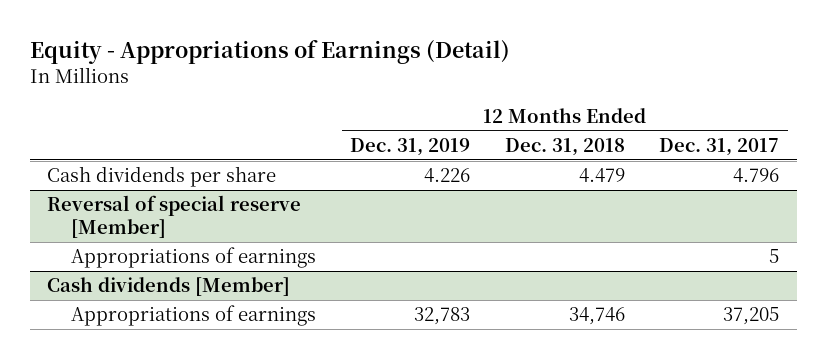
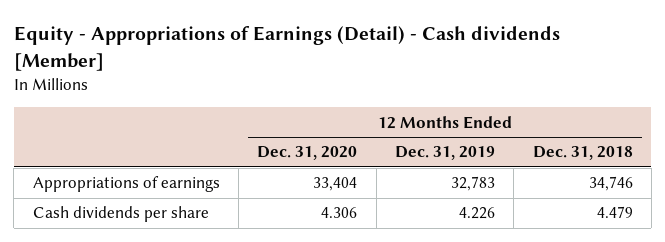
[29,40,510,65] Equity - Appropriations of Earnings (Detail) -> [13,26,560,72] Equity - Appropriations of Earnings (Detail) - Cash dividends [Member]
[659,137,780,156] Dec. 31, 2017 -> none
none -> [257,146,358,161] Dec. 31, 2020
[46,195,301,239] Reversal of special reserve [Member] -> none
[70,247,316,269] Appropriations of earnings -> none
[46,277,290,297] Cash dividends [Member] -> none
[46,166,276,188] Cash dividends per share -> [32,206,209,223] Cash dividends per share

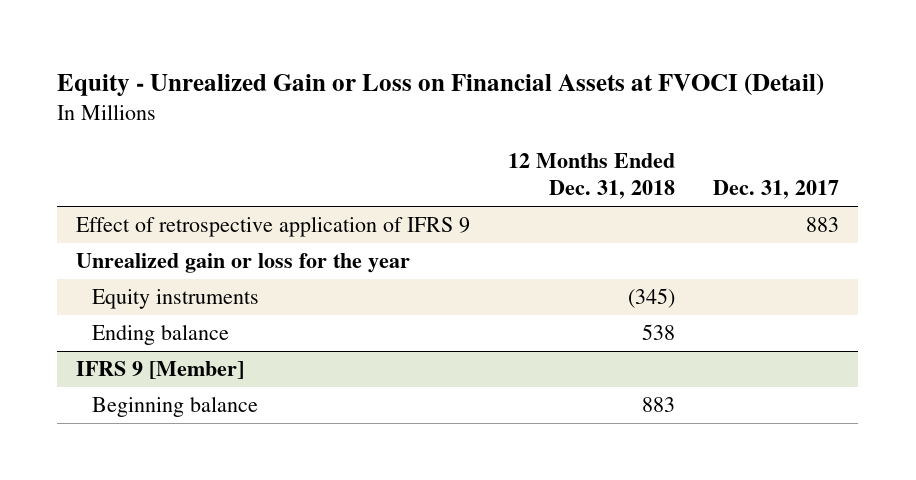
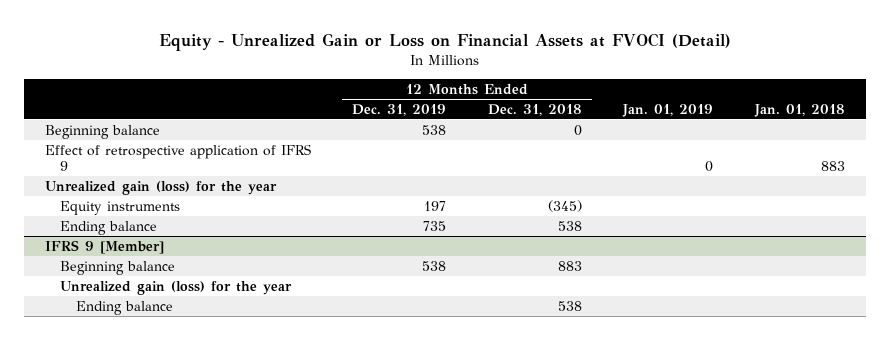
[713,180,840,200] Dec. 31, 2017 -> none
none -> [352,103,447,116] Dec. 31, 2019
none -> [622,103,714,117] Jan. 01, 2019
none -> [753,103,845,117] Jan. 01, 2018
none -> [44,124,160,139] Beginning balance
[76,253,411,274] Unrealized gain or loss for the year -> [44,180,277,195] Unrealized gain (loss) for the year
none -> [60,280,293,295] Unrealized gain (loss) for the year
none -> [75,300,173,315] Ending balance

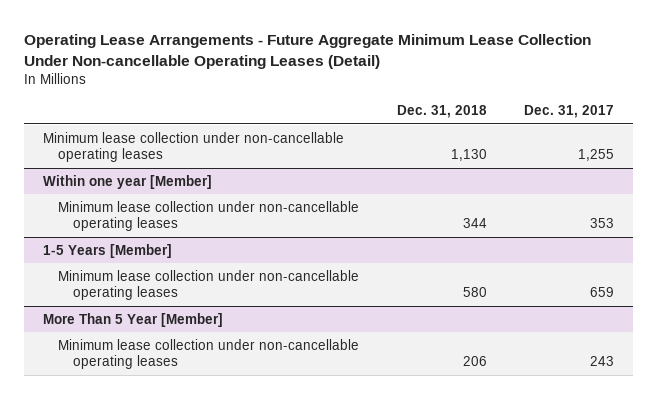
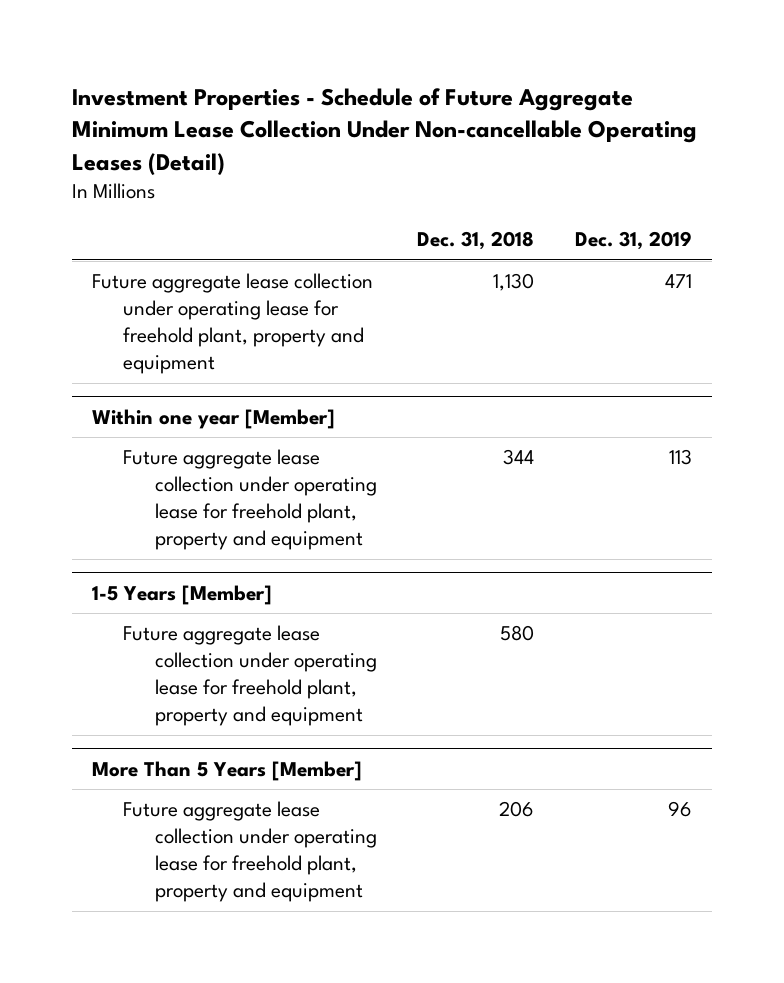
[23,33,591,69] Operating Lease Arrangements - Future Aggregate Minimum Lease Collection Under Non-cancellable Operating Leases (Detail) -> [72,87,698,175] Investment Properties - Schedule of Future Aggregate Minimum Lease Collection Under Non-cancellable Operating Leases (Detail)
[524,105,615,119] Dec. 31, 2017 -> none
none -> [574,231,692,251] Dec. 31, 2019
[42,131,344,163] Minimum lease collection under non-cancellable operating leases -> [92,273,374,375] Future aggregate lease collection under operating lease for freehold plant, property and equipment
[57,200,359,232] Minimum lease collection under non-cancellable operating leases -> [123,449,377,551] Future aggregate lease collection under operating lease for freehold plant, property and equipment
[57,269,359,301] Minimum lease collection under non-cancellable operating leases -> none
[57,338,359,370] Minimum lease collection under non-cancellable operating leases -> none
none -> [123,625,377,727] Future aggregate lease collection under operating lease for freehold plant, property and equipment
[42,312,223,327] More Than 5 Year [Member] -> [92,760,363,781] More Than 5 Years [Member]
none -> [123,801,377,903] Future aggregate lease collection under operating lease for freehold plant, property and equipment

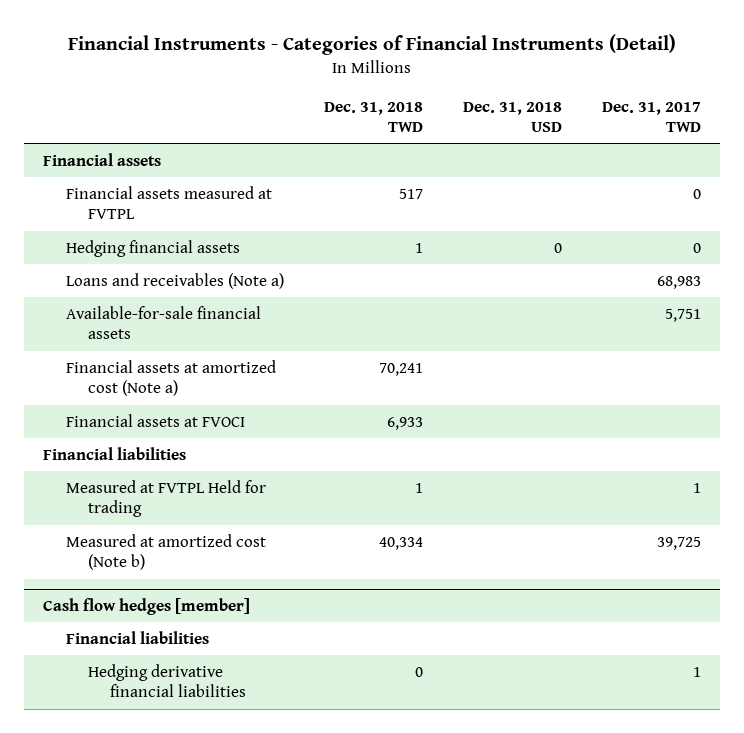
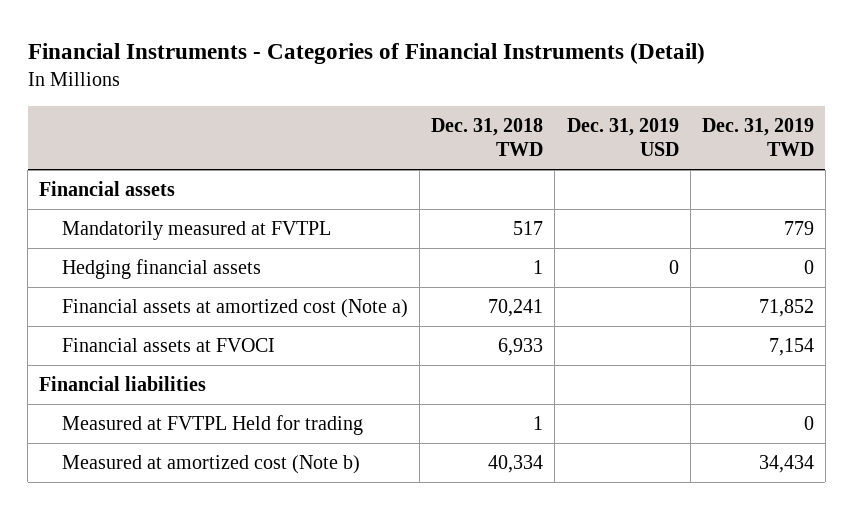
[462,101,562,133] Dec. 31, 2018 USD -> none
[601,101,701,133] Dec. 31, 2017 TWD -> none
none -> [566,118,679,157] Dec. 31, 2019 USD
none -> [701,118,814,157] Dec. 31, 2019 TWD
[65,185,272,220] Financial assets measured at FVTPL -> [62,221,332,241] Mandatorily measured at FVTPL
[65,272,284,289] Loans and receivables (Note a) -> none
[65,305,261,340] Available-for-sale financial assets -> none
[43,598,251,616] Cash flow hedges [member] -> none
[65,630,209,644] Financial liabilities -> none
[87,663,247,698] Hedging derivative financial liabilities -> none

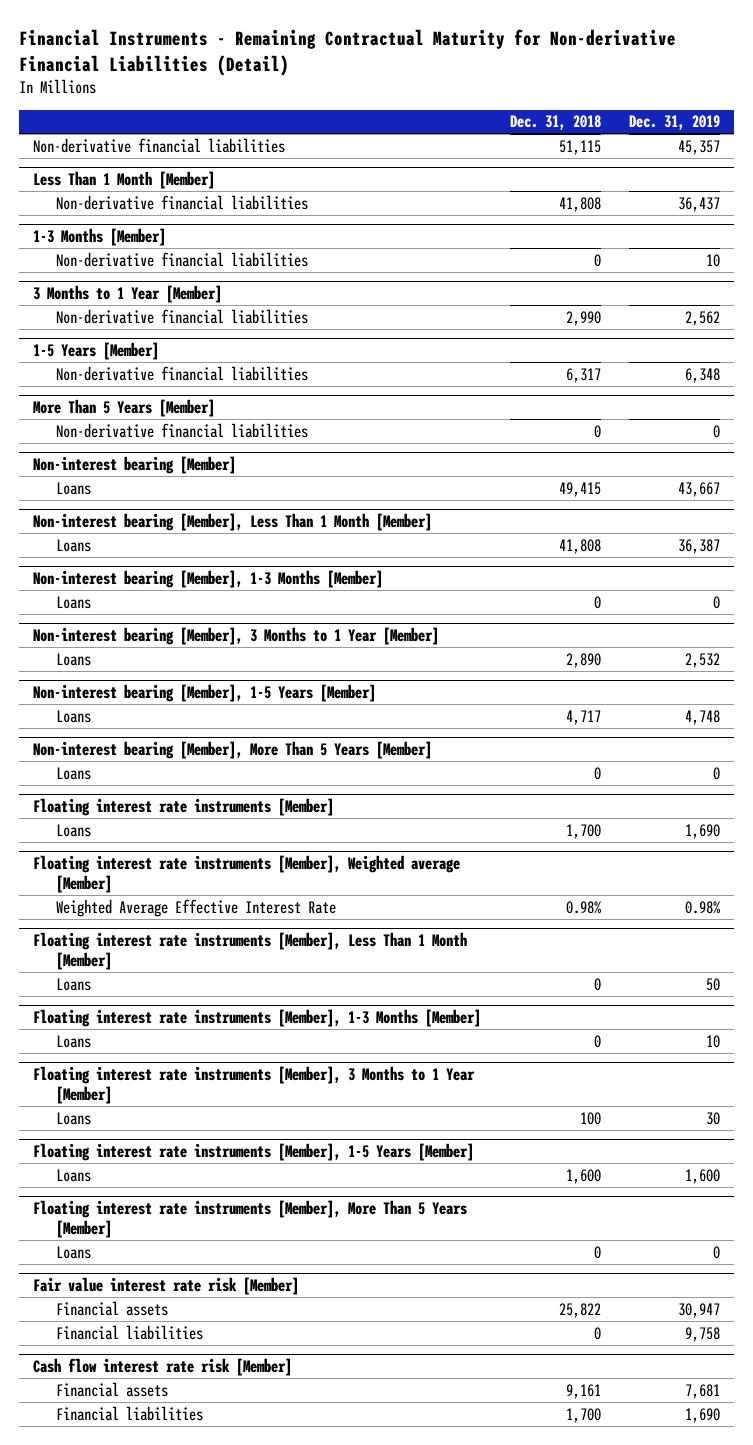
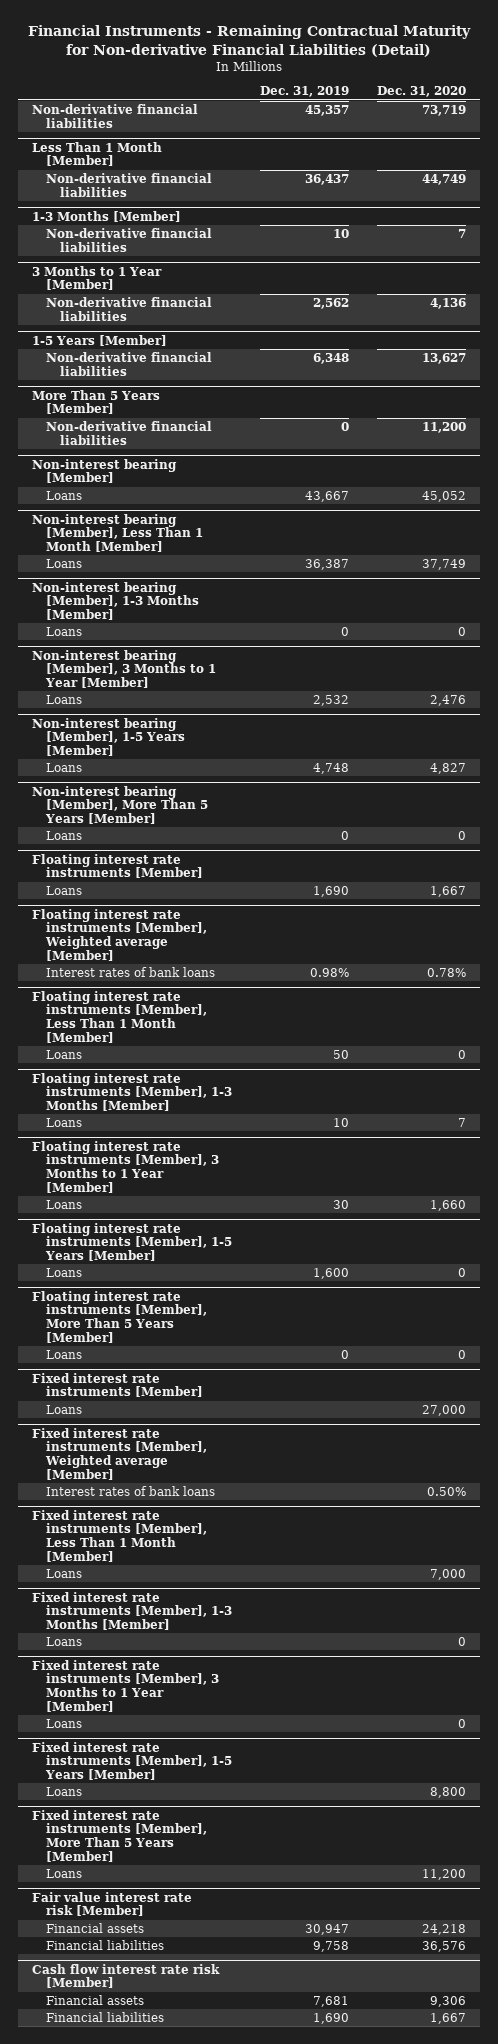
[509,115,601,131] Dec. 31, 2018 -> none
none -> [376,86,466,98] Dec. 31, 2020
[55,898,336,917] Weighted Average Effective Interest Rate -> [45,966,215,977] Interest rates of bank loans
none -> [31,1372,203,1398] Fixed interest rate instruments [Member]
none -> [45,1404,82,1414] Loans
none -> [31,1427,207,1480] Fixed interest rate instruments [Member], Weighted average [Member]
none -> [45,1485,215,1496] Interest rates of bank loans
none -> [31,1509,207,1562] Fixed interest rate instruments [Member], Less Than 1 Month [Member]
none -> [45,1568,82,1578] Loans
none -> [31,1591,232,1631] Fixed interest rate instruments [Member], 1-3 Months [Member]
none -> [45,1636,82,1646] Loans
none -> [31,1659,219,1712] Fixed interest rate instruments [Member], 3 Months to 1 Year [Member]
none -> [45,1718,82,1728] Loans
none -> [31,1741,232,1781] Fixed interest rate instruments [Member], 1-5 Years [Member]
none -> [45,1786,82,1796] Loans
none -> [31,1809,207,1862] Fixed interest rate instruments [Member], More Than 5 Years [Member]
none -> [45,1868,82,1878] Loans

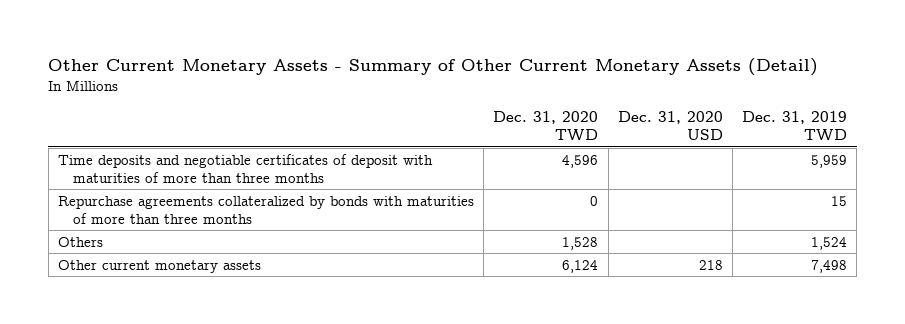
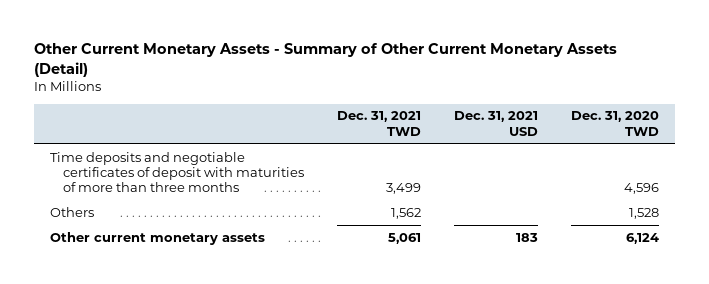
[617,111,723,141] Dec. 31, 2020 USD -> none
[742,111,848,142] Dec. 31, 2019 TWD -> none
none -> [337,111,422,136] Dec. 31, 2021 TWD
none -> [453,111,538,136] Dec. 31, 2021 USD
[58,195,475,224] Repurchase agreements collateralized by bonds with maturities of more than three months -> none

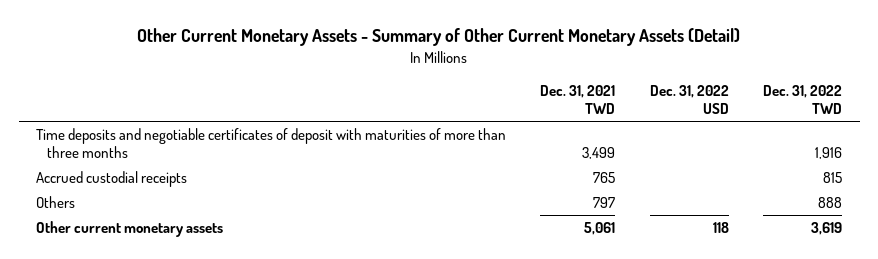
[453,111,538,136] Dec. 31, 2021 USD -> none
[570,111,659,136] Dec. 31, 2020 TWD -> none
none -> [649,85,729,115] Dec. 31, 2022 USD
none -> [763,85,843,115] Dec. 31, 2022 TWD
none -> [35,170,187,187] Accrued custodial receipts
[391,207,422,219] 1,562 -> [593,196,616,208] 797

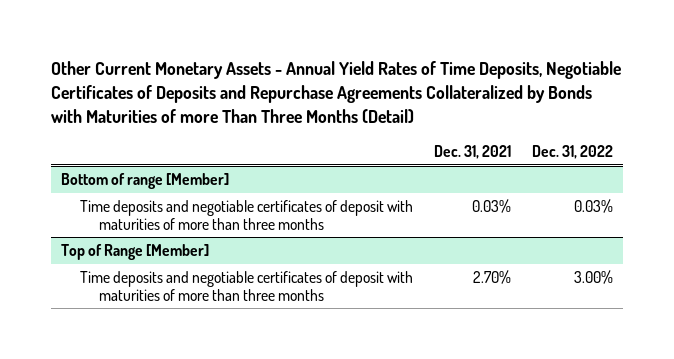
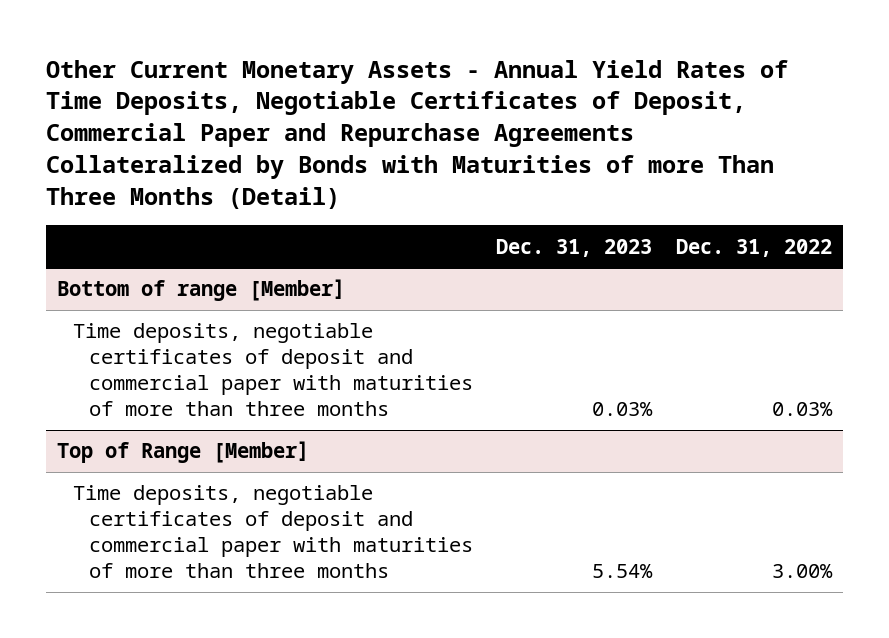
[50,60,621,123] Other Current Monetary Assets - Annual Yield Rates of Time Deposits, Negotiable Certificates of Deposits and Repurchase Agreements Collateralized by Bonds with Maturities of more Than Three Months (Detail) -> [45,59,788,209] Other Current Monetary Assets - Annual Yield Rates of Time Deposits, Negotiable Certificates of Deposit, Commercial Paper and Repurchase Agreements Collateralized by Bonds with Maturities of more Than Three Months (Detail)
[434,145,512,160] Dec. 31, 2021 -> none
none -> [496,238,653,257] Dec. 31, 2023
[80,199,414,230] Time deposits and negotiable certificates of deposit with maturities of more than three months -> [73,323,474,416] Time deposits, negotiable certificates of deposit and commercial paper with maturities of more than three months
[80,270,414,301] Time deposits and negotiable certificates of deposit with maturities of more than three months -> [73,485,474,578] Time deposits, negotiable certificates of deposit and commercial paper with maturities of more than three months

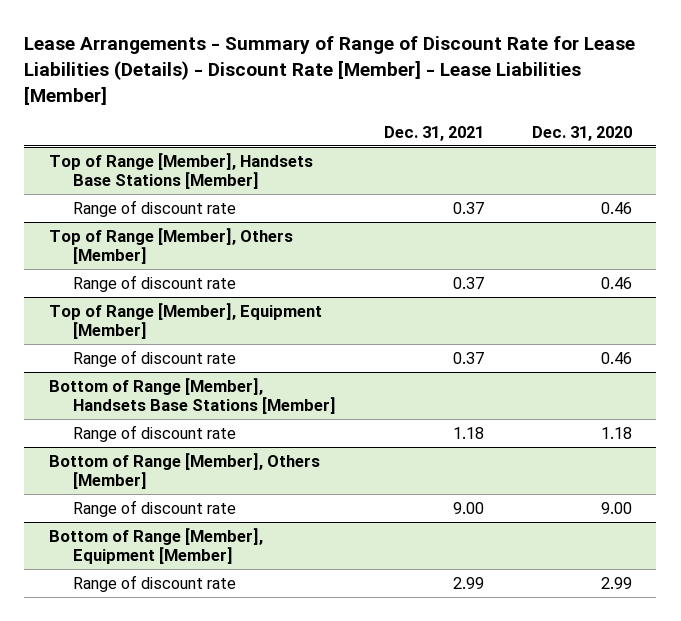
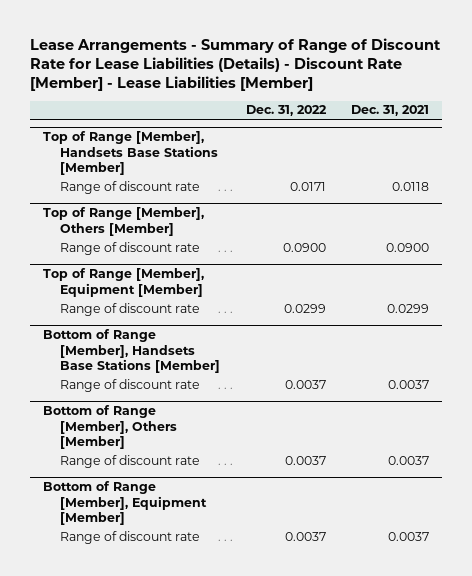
[532,125,633,141] Dec. 31, 2020 -> none
none -> [245,105,327,117] Dec. 31, 2022
[453,201,485,214] 0.37 -> [391,181,429,191] 0.0118
[453,276,485,289] 0.37 -> [385,242,429,252] 0.0900
[453,351,485,364] 0.37 -> [386,303,429,313] 0.0299
[453,426,485,439] 1.18 -> [387,379,429,389] 0.0037
[453,501,485,514] 9.00 -> [387,455,429,465] 0.0037
[453,576,485,589] 2.99 -> [387,531,429,541] 0.0037

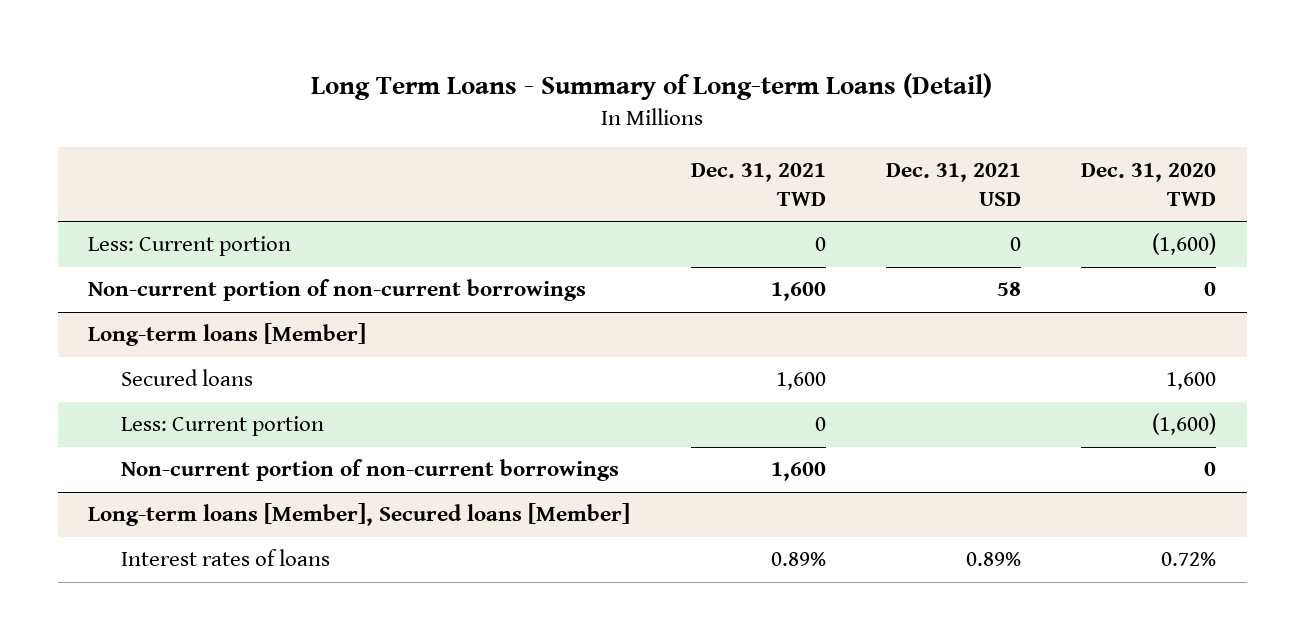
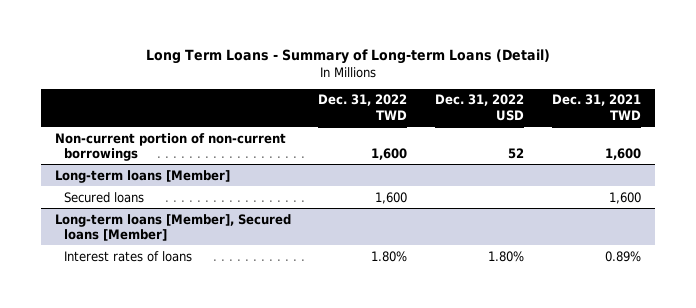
[886,162,1022,206] Dec. 31, 2021 USD -> none
[1081,162,1217,206] Dec. 31, 2020 TWD -> none
none -> [318,94,408,120] Dec. 31, 2022 TWD
none -> [435,94,525,121] Dec. 31, 2022 USD
[88,236,292,257] Less: Current portion -> none
[121,416,325,437] Less: Current portion -> none
[121,459,620,482] Non-current portion of non-current borrowings -> none

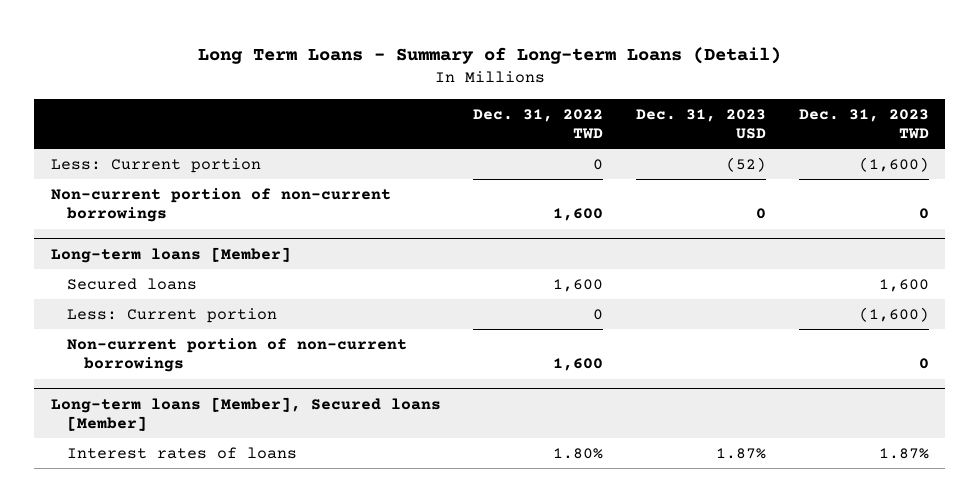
[435,94,525,121] Dec. 31, 2022 USD -> none
[551,94,641,120] Dec. 31, 2021 TWD -> none
none -> [636,108,767,140] Dec. 31, 2023 USD
none -> [798,108,929,140] Dec. 31, 2023 TWD
none -> [50,158,261,174] Less: Current portion
none -> [67,308,278,324] Less: Current portion
none -> [67,338,408,373] Non-current portion of non-current borrowings

